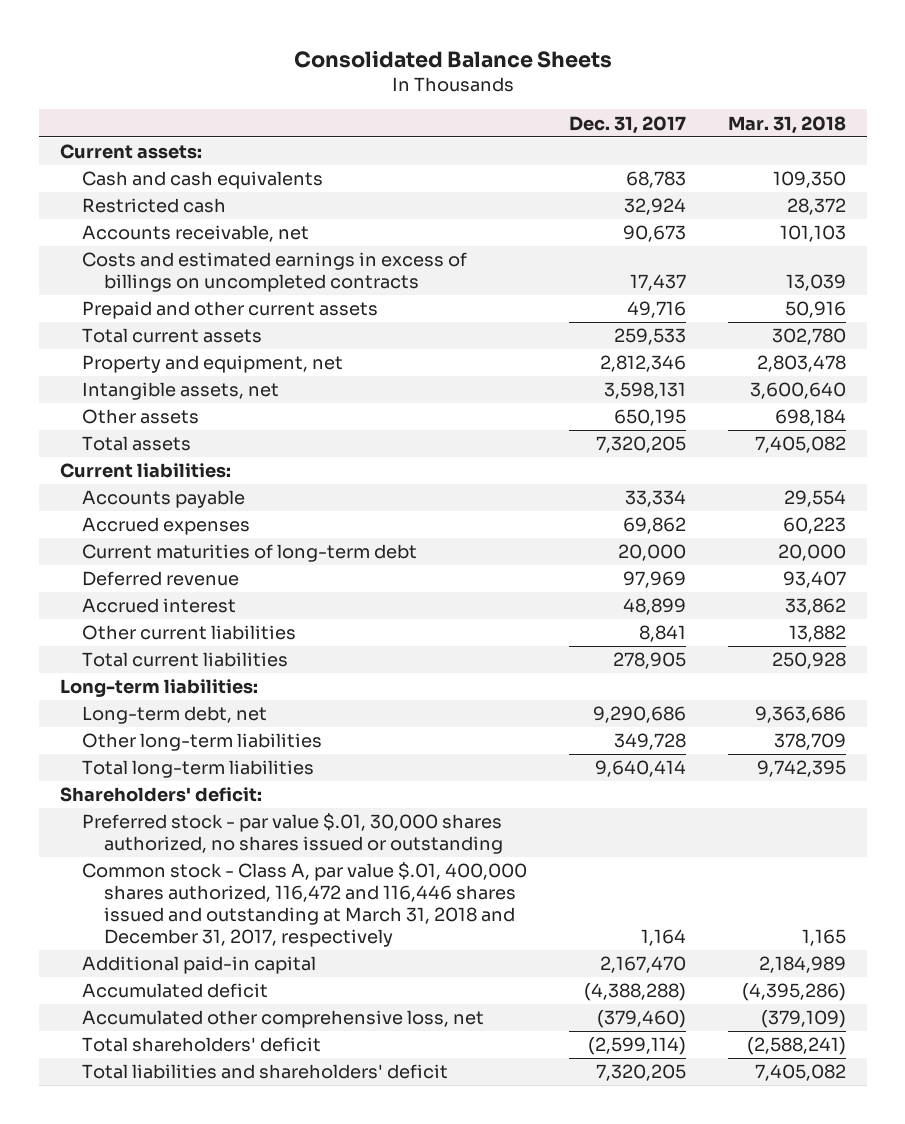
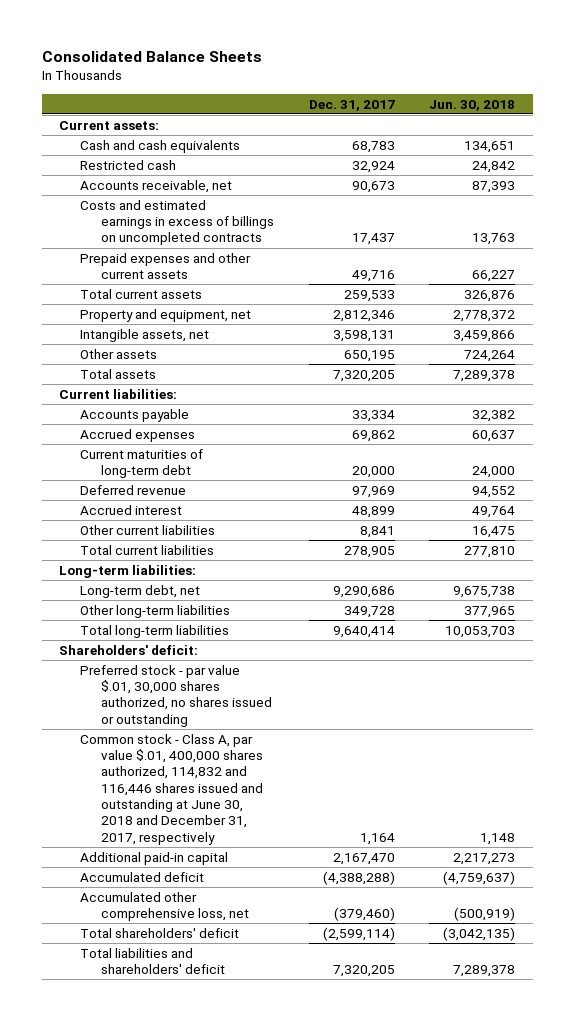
[727,115,846,134] Mar. 31, 2018 -> none
none -> [429,99,516,111] Jun. 30, 2018
[81,301,378,320] Prepaid and other current assets -> [80,252,252,280] Prepaid expenses and other current assets
[81,862,527,947] Common stock - Class A, par value $.01, 400,000 shares authorized, 116,472 and 116,446 shares issued and outstanding at March 31, 2018 and December 31, 2017, respectively -> [80,733,264,845] Common stock - Class A, par value $.01, 400,000 shares authorized, 114,832 and 116,446 shares issued and outstanding at June 30, 2018 and December 31, 2017, respectively

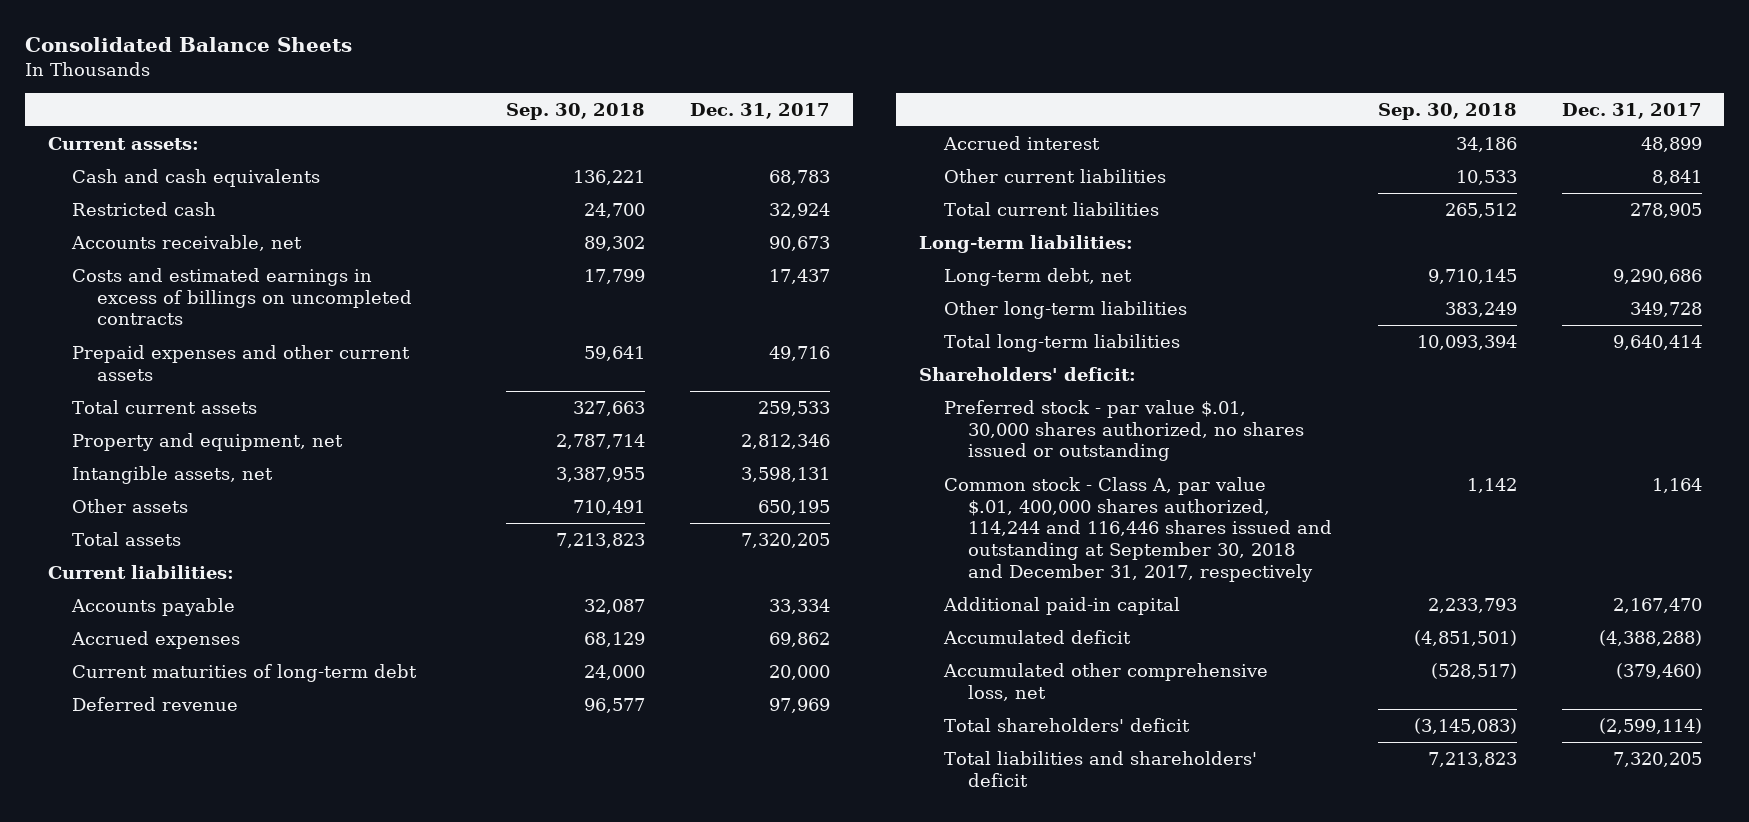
[429,99,516,111] Jun. 30, 2018 -> none
none -> [506,102,646,120] Sep. 30, 2018
[80,733,264,845] Common stock - Class A, par value $.01, 400,000 shares authorized, 114,832 and 116,446 shares issued and outstanding at June 30, 2018 and December 31, 2017, respectively -> [943,476,1333,583] Common stock - Class A, par value $.01, 400,000 shares authorized, 114,244 and 116,446 shares issued and outstanding at September 30, 2018 and December 31, 2017, respectively

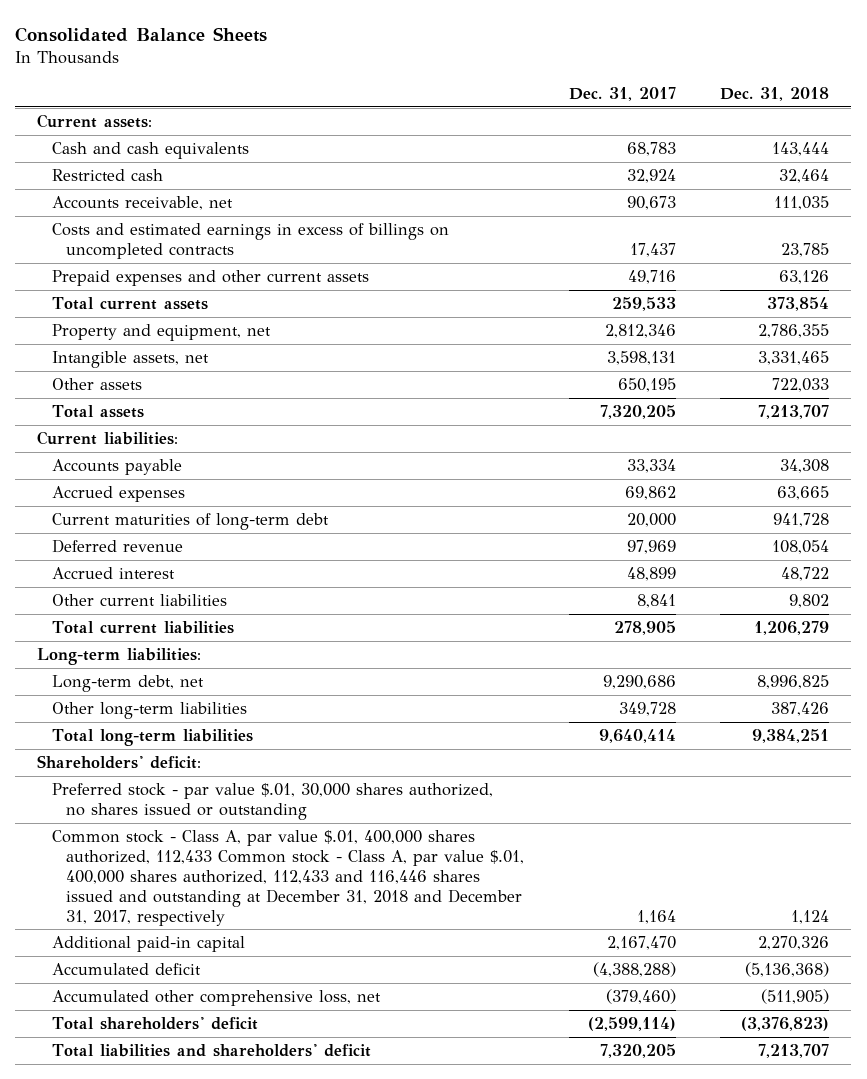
[506,102,646,120] Sep. 30, 2018 -> none
none -> [720,87,830,102] Dec. 31, 2018
[943,476,1333,583] Common stock - Class A, par value $.01, 400,000 shares authorized, 114,244 and 116,446 shares issued and outstanding at September 30, 2018 and December 31, 2017, respectively -> [51,830,525,926] Common stock - Class A, par value $.01, 400,000 shares authorized, 112,433 Common stock - Class A, par value $.01, 400,000 shares authorized, 112,433 and 116,446 shares issued and outstanding at December 31, 2018 and December 31, 2017, respectively

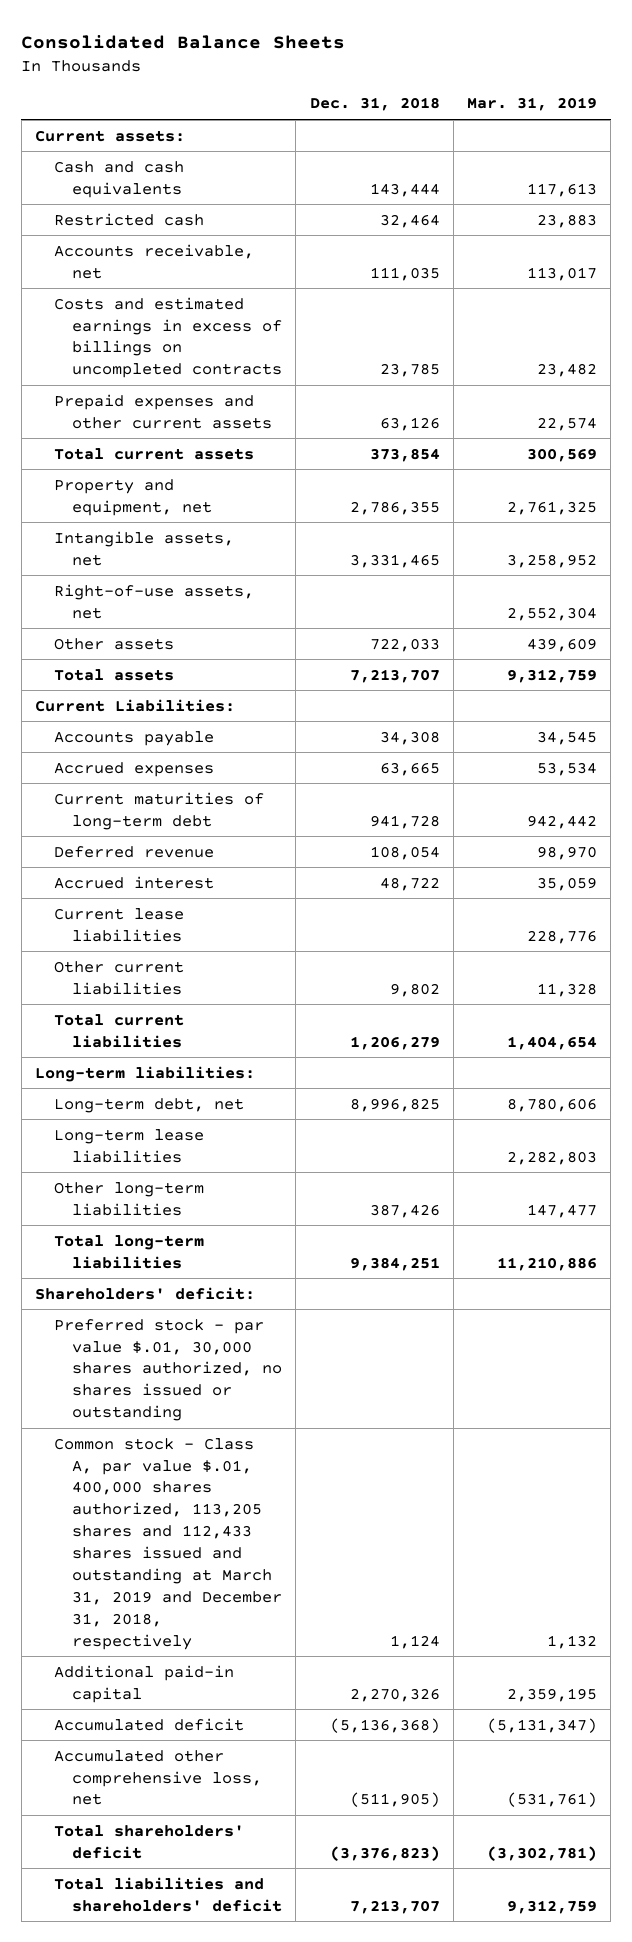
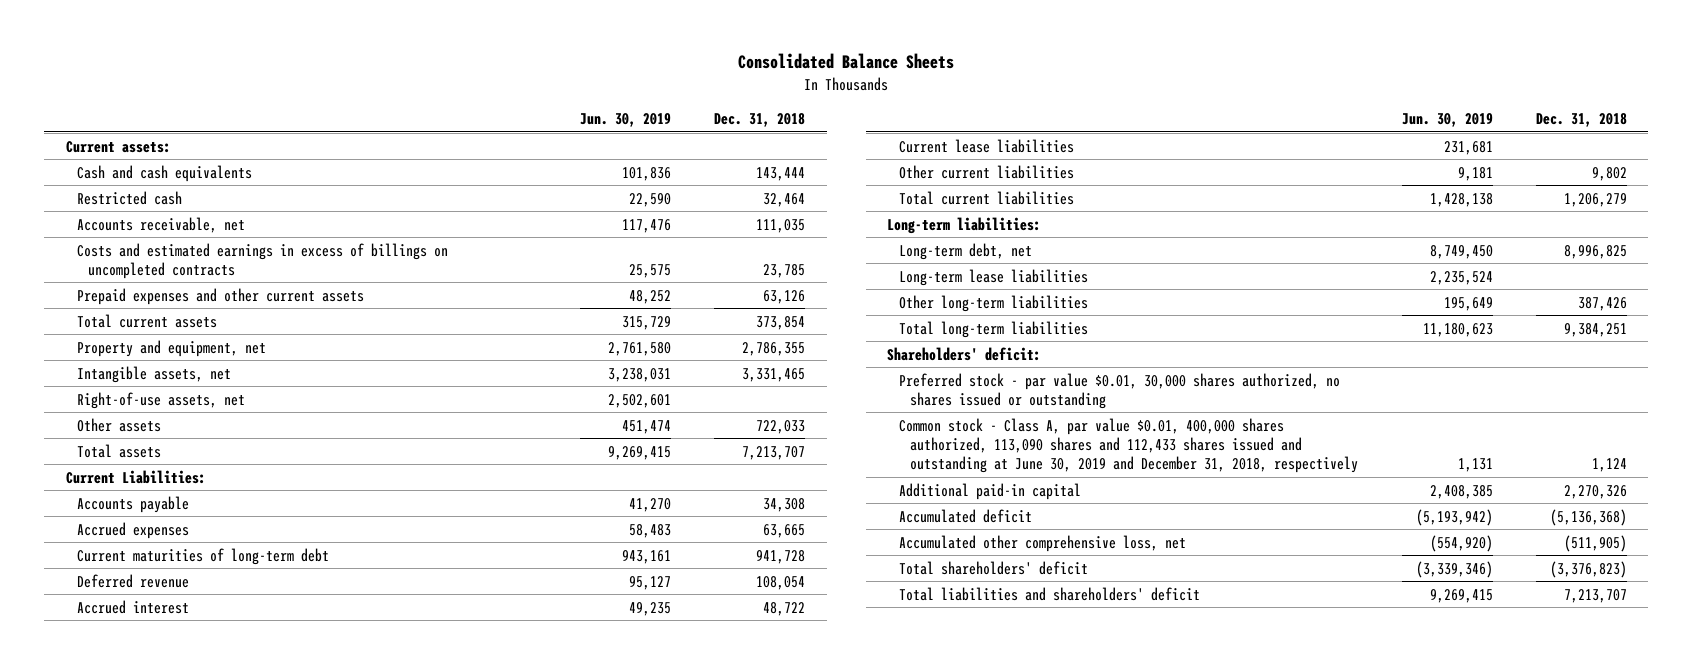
[466,97,597,112] Mar. 31, 2019 -> none
none -> [579,112,671,127] Jun. 30, 2019
[53,1318,283,1422] Preferred stock - par value $.01, 30,000 shares authorized, no shares issued or outstanding -> [898,372,1340,409] Preferred stock - par value $0.01, 30,000 shares authorized, no shares issued or outstanding
[53,1437,283,1650] Common stock - Class A, par value $.01, 400,000 shares authorized, 113,205 shares and 112,433 shares issued and outstanding at March 31, 2019 and December 31, 2018, respectively -> [898,417,1359,473] Common stock - Class A, par value $0.01, 400,000 shares authorized, 113,090 shares and 112,433 shares issued and outstanding at June 30, 2019 and December 31, 2018, respectively

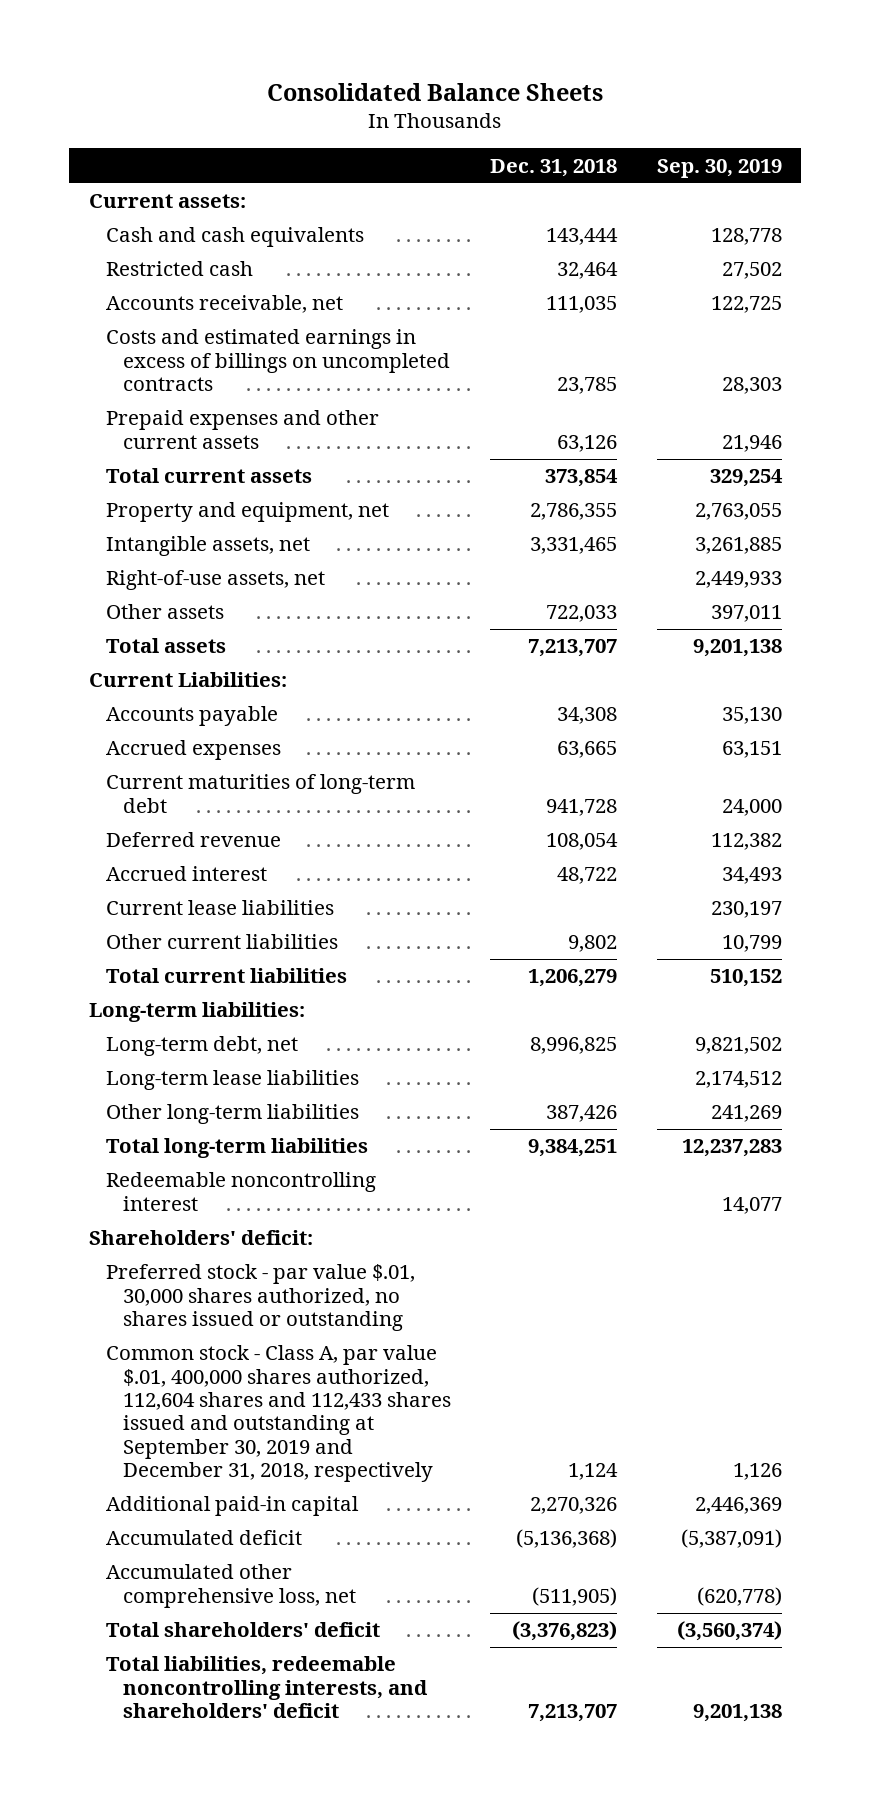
[579,112,671,127] Jun. 30, 2019 -> none
none -> [656,158,782,178] Sep. 30, 2019
none -> [106,1172,377,1211] Redeemable noncontrolling interest
[898,372,1340,409] Preferred stock - par value $0.01, 30,000 shares authorized, no shares issued or outstanding -> [106,1264,416,1332] Preferred stock - par value $.01, 30,000 shares authorized, no shares issued or outstanding
[898,417,1359,473] Common stock - Class A, par value $0.01, 400,000 shares authorized, 113,090 shares and 112,433 shares issued and outstanding at June 30, 2019 and December 31, 2018, respectively -> [106,1345,452,1483] Common stock - Class A, par value $.01, 400,000 shares authorized, 112,604 shares and 112,433 shares issued and outstanding at September 30, 2019 and December 31, 2018, respectively
[898,586,1200,601] Total liabilities and shareholders' deficit -> [106,1656,429,1719] Total liabilities, redeemable noncontrolling interests, and shareholders' deficit

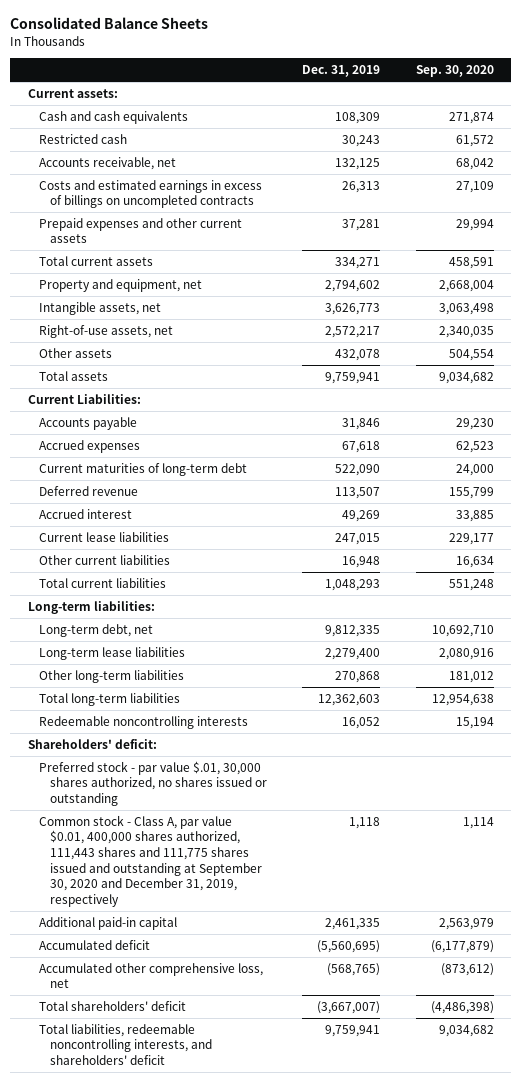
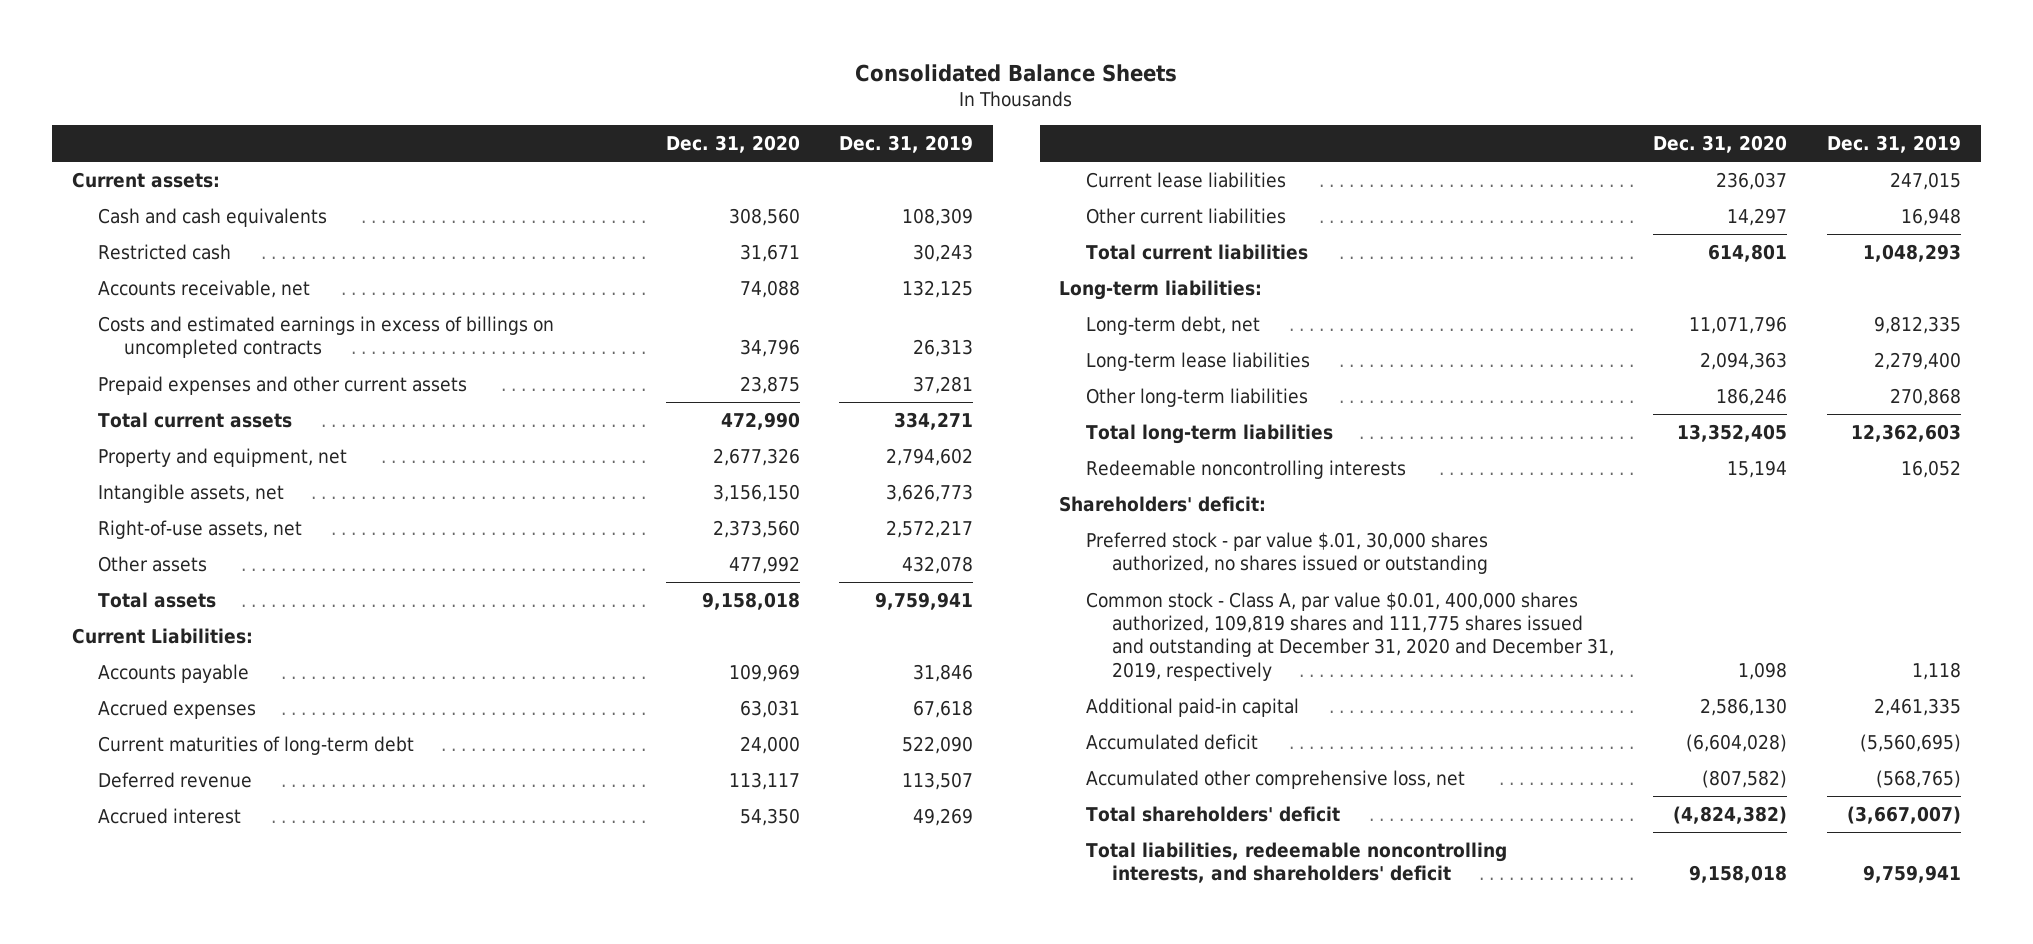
[415,65,494,78] Sep. 30, 2020 -> none
none -> [665,135,800,154] Dec. 31, 2020
[39,814,262,907] Common stock - Class A, par value $0.01, 400,000 shares authorized, 111,443 shares and 111,775 shares issued and outstanding at September 30, 2020 and December 31, 2019, respectively -> [1085,592,1615,681] Common stock - Class A, par value $0.01, 400,000 shares authorized, 109,819 shares and 111,775 shares issued and outstanding at December 31, 2020 and December 31, 2019, respectively

